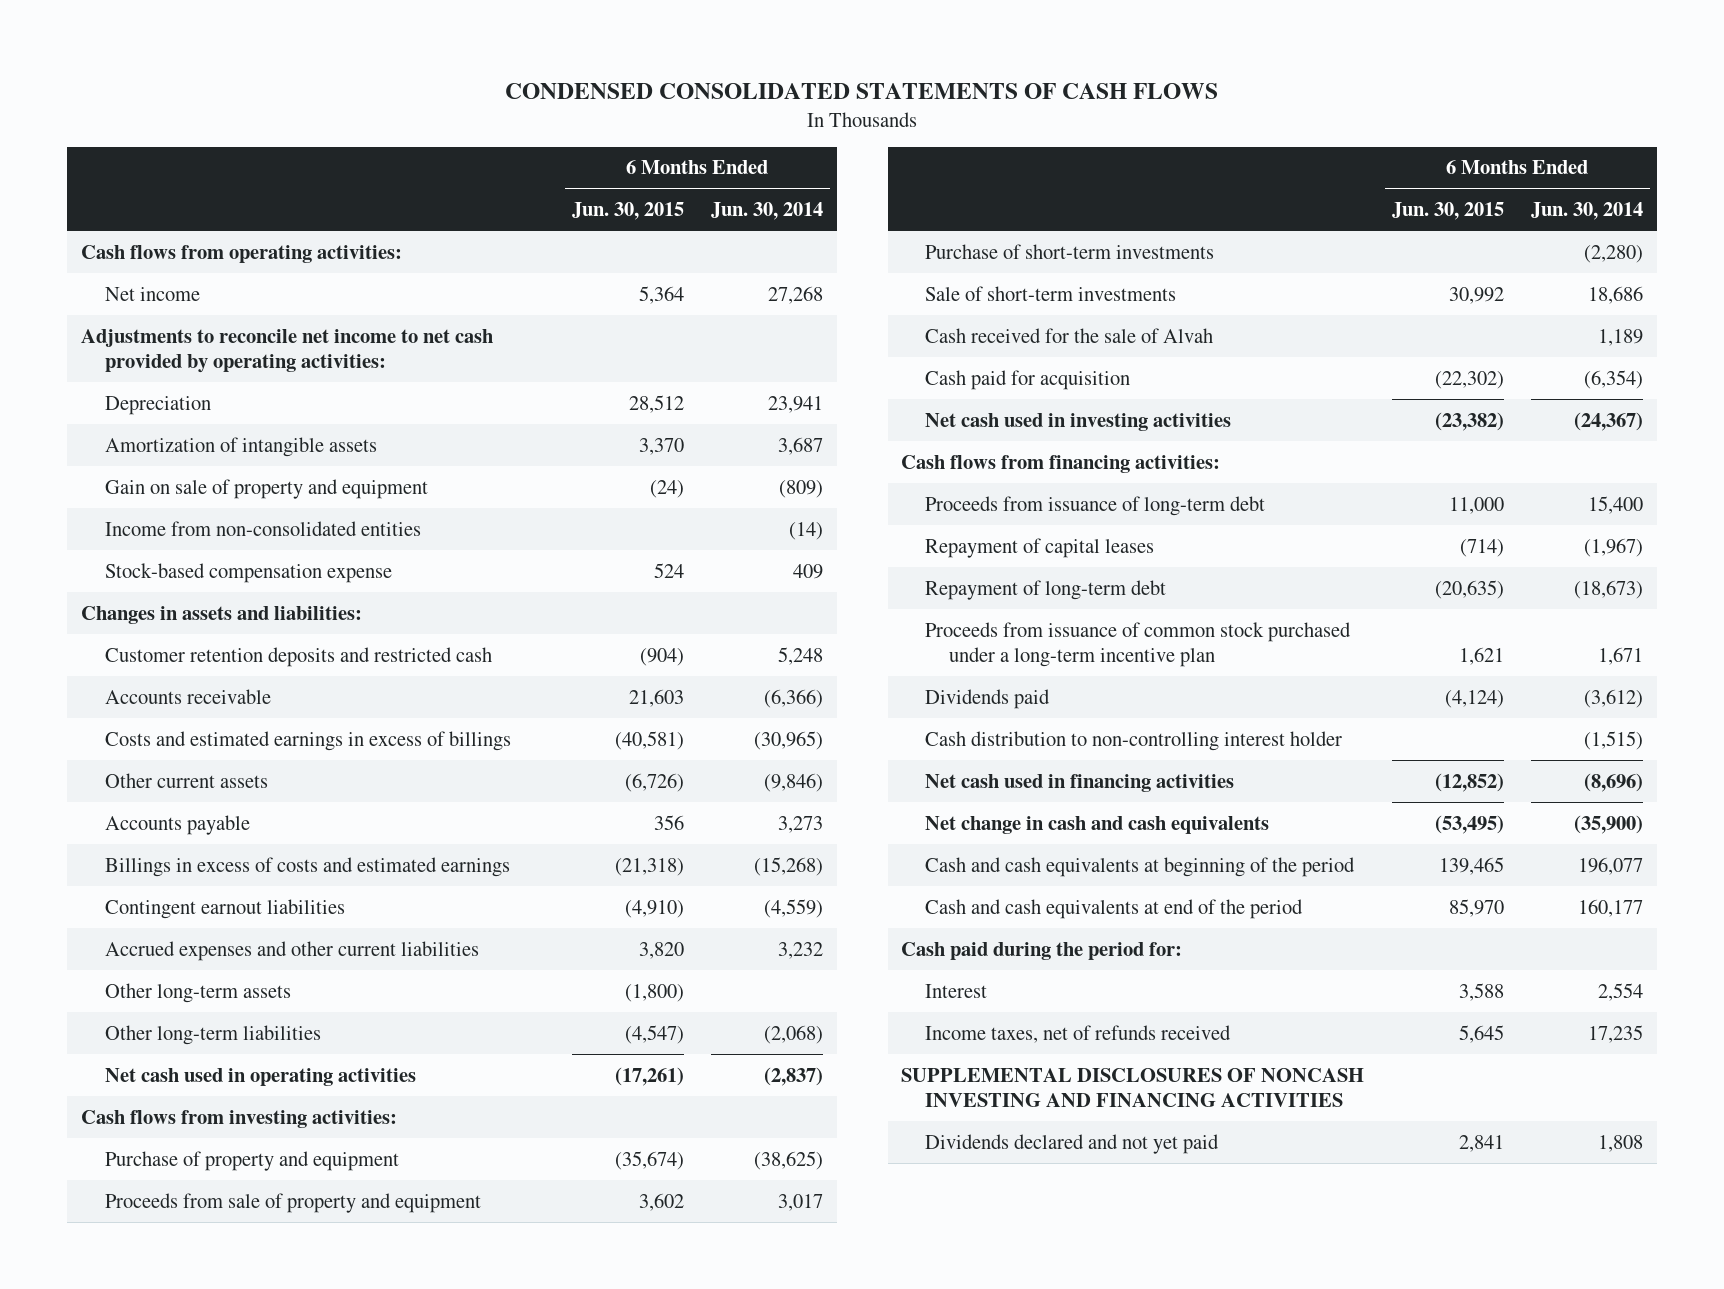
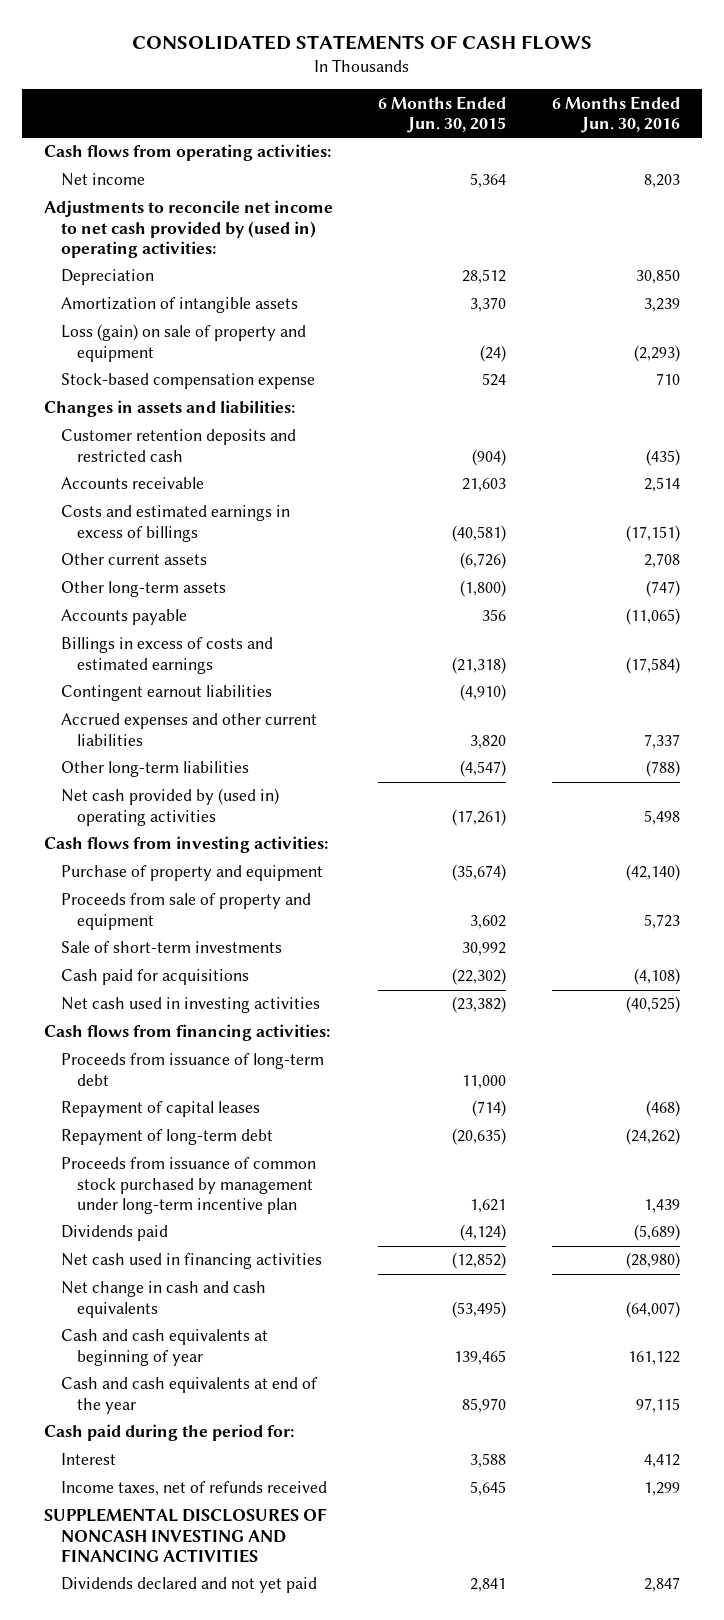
[505,83,1219,100] CONDENSED CONSOLIDATED STATEMENTS OF CASH FLOWS -> [131,34,592,50] CONSOLIDATED STATEMENTS OF CASH FLOWS
[710,202,823,221] Jun. 30, 2014 -> none
none -> [551,95,680,134] 6 Months Ended Jun. 30, 2016
[81,328,494,374] Adjustments to reconcile net income to net cash provided by operating activities: -> [44,200,334,259] Adjustments to reconcile net income to net cash provided by (used in) operating activities:
[104,520,421,536] Income from non-consolidated entities -> none
[104,478,428,499] Gain on sale of property and equipment -> [60,324,306,362] Loss (gain) on sale of property and equipment
[104,982,291,1003] Other long-term assets -> [60,581,226,598] Other long-term assets
[104,1067,416,1086] Net cash used in operating activities -> [60,788,279,826] Net cash provided by (used in) operating activities
[924,243,1214,259] Purchase of short-term investments -> none
[924,327,1213,343] Cash received for the sale of Alvah -> none
[924,369,1130,390] Cash paid for acquisition -> [60,969,249,986] Cash paid for acquisitions
[924,621,1351,668] Proceeds from issuance of common stock purchased under a long-term incentive plan -> [60,1157,316,1215] Proceeds from issuance of common stock purchased by management under long-term incentive plan
[924,730,1342,751] Cash distribution to non-controlling interest holder -> none
[924,856,1355,877] Cash and cash equivalents at beginning of the period -> [60,1329,268,1366] Cash and cash equivalents at beginning of year
[924,898,1303,919] Cash and cash equivalents at end of the period -> [60,1377,318,1414] Cash and cash equivalents at end of the year

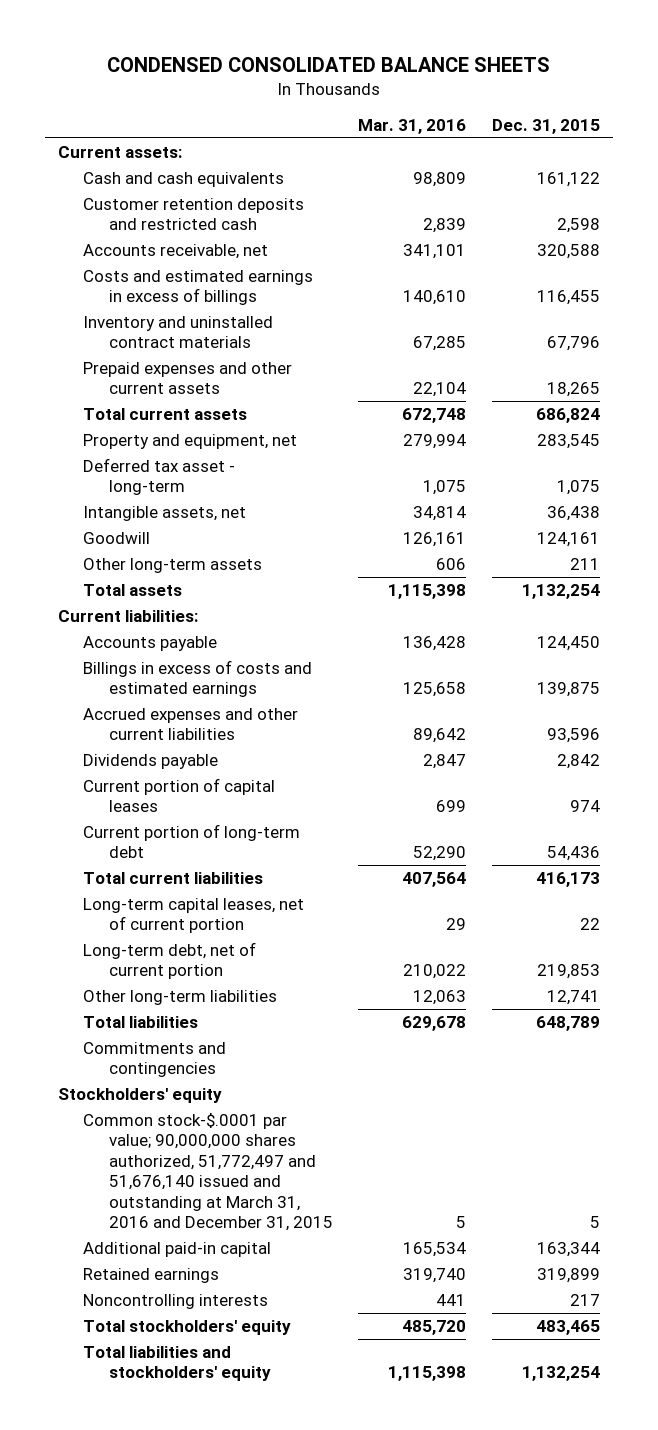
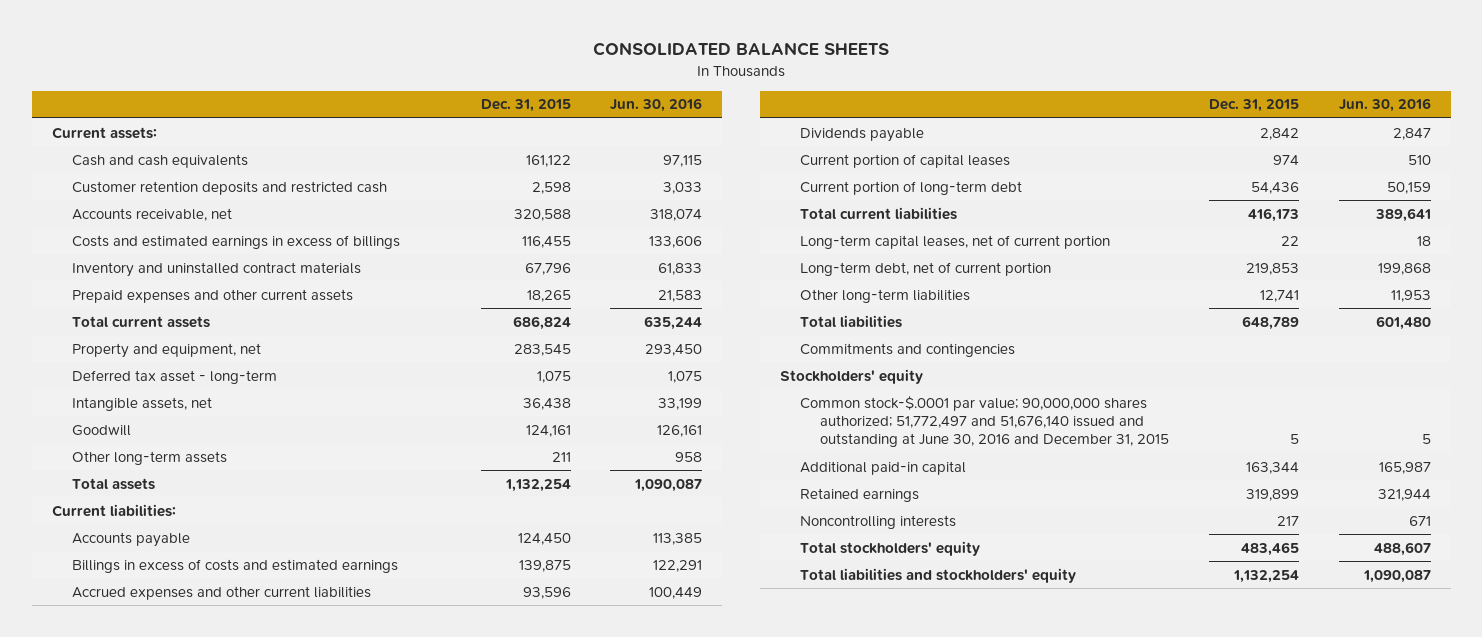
[106,56,550,72] CONDENSED CONSOLIDATED BALANCE SHEETS -> [593,42,890,57] CONSOLIDATED BALANCE SHEETS
[358,118,467,134] Mar. 31, 2016 -> none
none -> [610,98,703,113] Jun. 30, 2016
[83,1112,333,1231] Common stock-$.0001 par value; 90,000,000 shares authorized, 51,772,497 and 51,676,140 issued and outstanding at March 31, 2016 and December 31, 2015 -> [800,395,1170,448] Common stock-$.0001 par value; 90,000,000 shares authorized; 51,772,497 and 51,676,140 issued and outstanding at June 30, 2016 and December 31, 2015

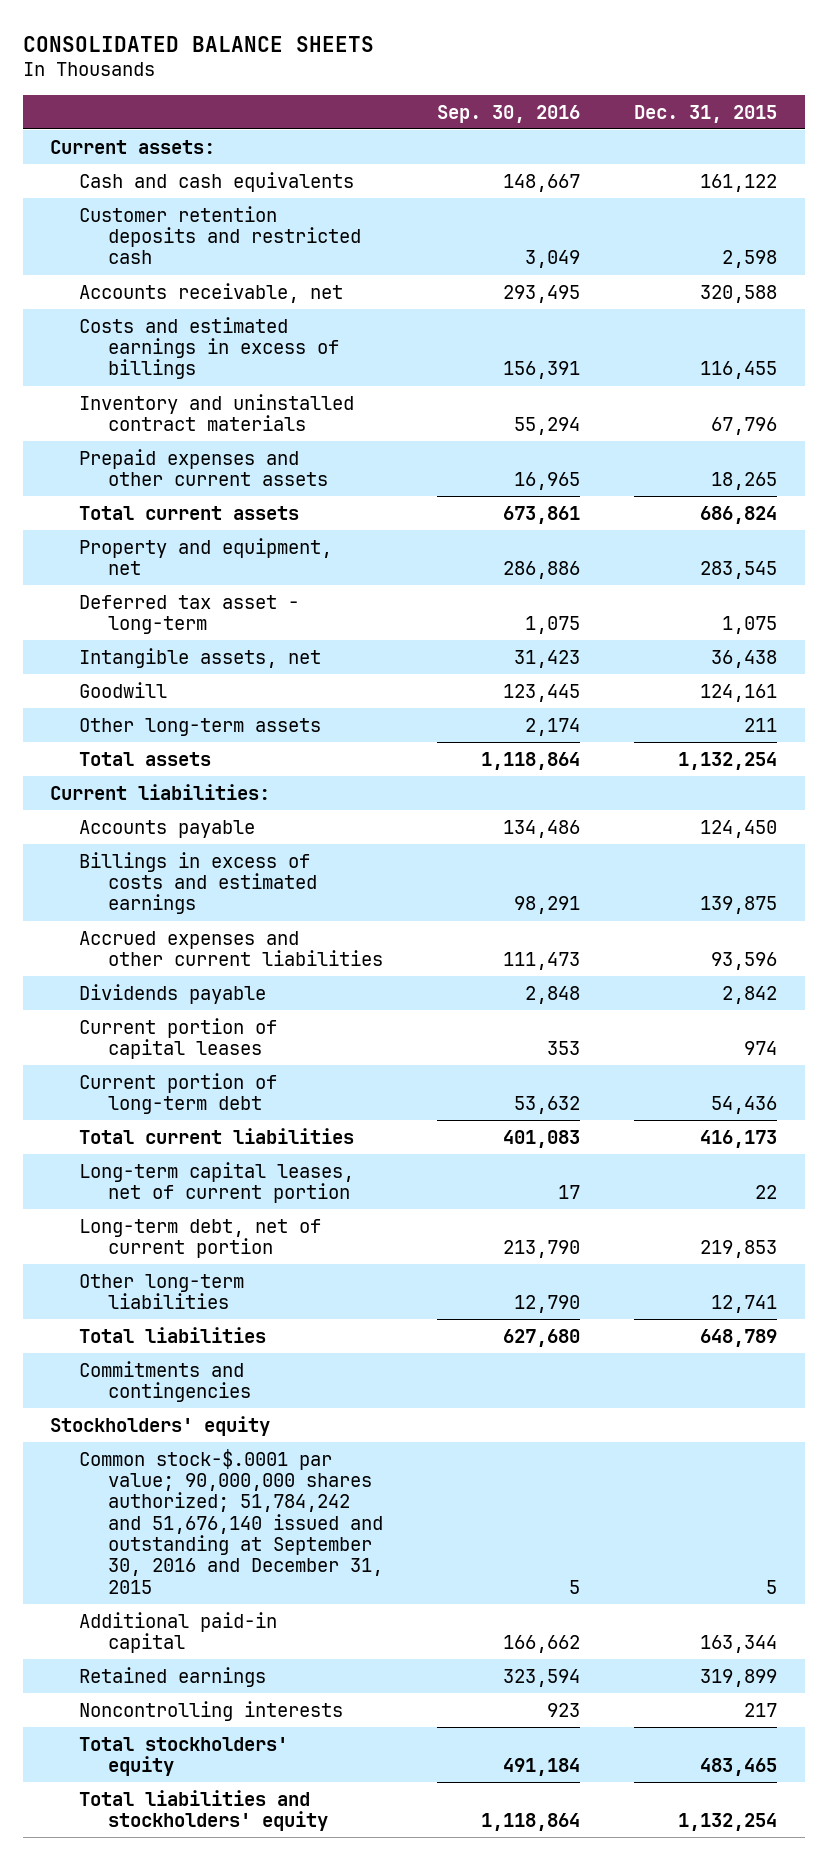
[610,98,703,113] Jun. 30, 2016 -> none
none -> [436,104,580,123] Sep. 30, 2016
[800,395,1170,448] Common stock-$.0001 par value; 90,000,000 shares authorized; 51,772,497 and 51,676,140 issued and outstanding at June 30, 2016 and December 31, 2015 -> [78,1448,383,1594] Common stock-$.0001 par value; 90,000,000 shares authorized; 51,784,242 and 51,676,140 issued and outstanding at September 30, 2016 and December 31, 2015

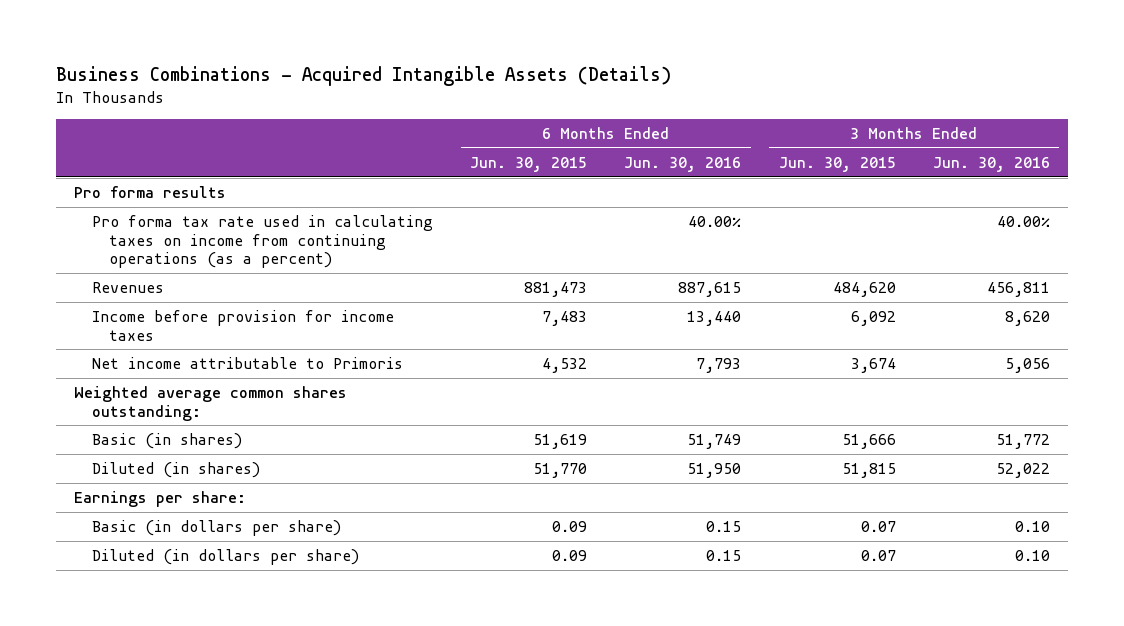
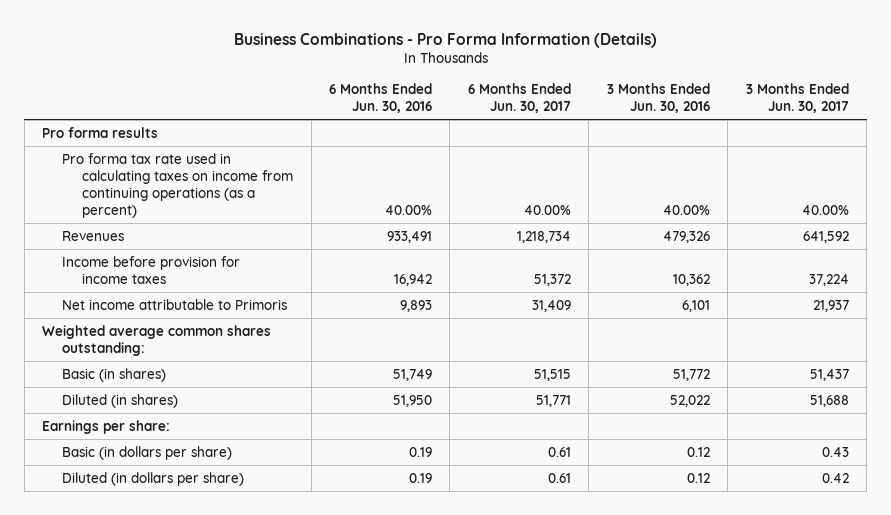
[55,66,671,87] Business Combinations - Acquired Intangible Assets (Details) -> [233,33,657,49] Business Combinations - Pro Forma Information (Details)
[470,156,588,172] Jun. 30, 2015 -> none
[778,156,896,172] Jun. 30, 2015 -> none
none -> [467,83,571,114] 6 Months Ended Jun. 30, 2017
none -> [745,83,849,114] 3 Months Ended Jun. 30, 2017
[678,281,742,297] 887,615 -> [387,230,433,243] 933,491
[986,281,1050,297] 456,811 -> [662,230,710,243] 479,326
[687,310,742,326] 13,440 -> [394,273,433,286] 16,942
[1004,310,1050,326] 8,620 -> [672,273,710,286] 10,362
[696,357,742,373] 7,793 -> [400,299,433,312] 9,893
[1004,357,1050,373] 5,056 -> [681,299,710,312] 6,101
[706,520,742,532] 0.15 -> [409,446,433,457] 0.19
[1014,520,1050,532] 0.10 -> [686,446,710,457] 0.12
[706,549,742,561] 0.15 -> [409,472,433,483] 0.19
[1014,549,1050,561] 0.10 -> [686,472,710,483] 0.12

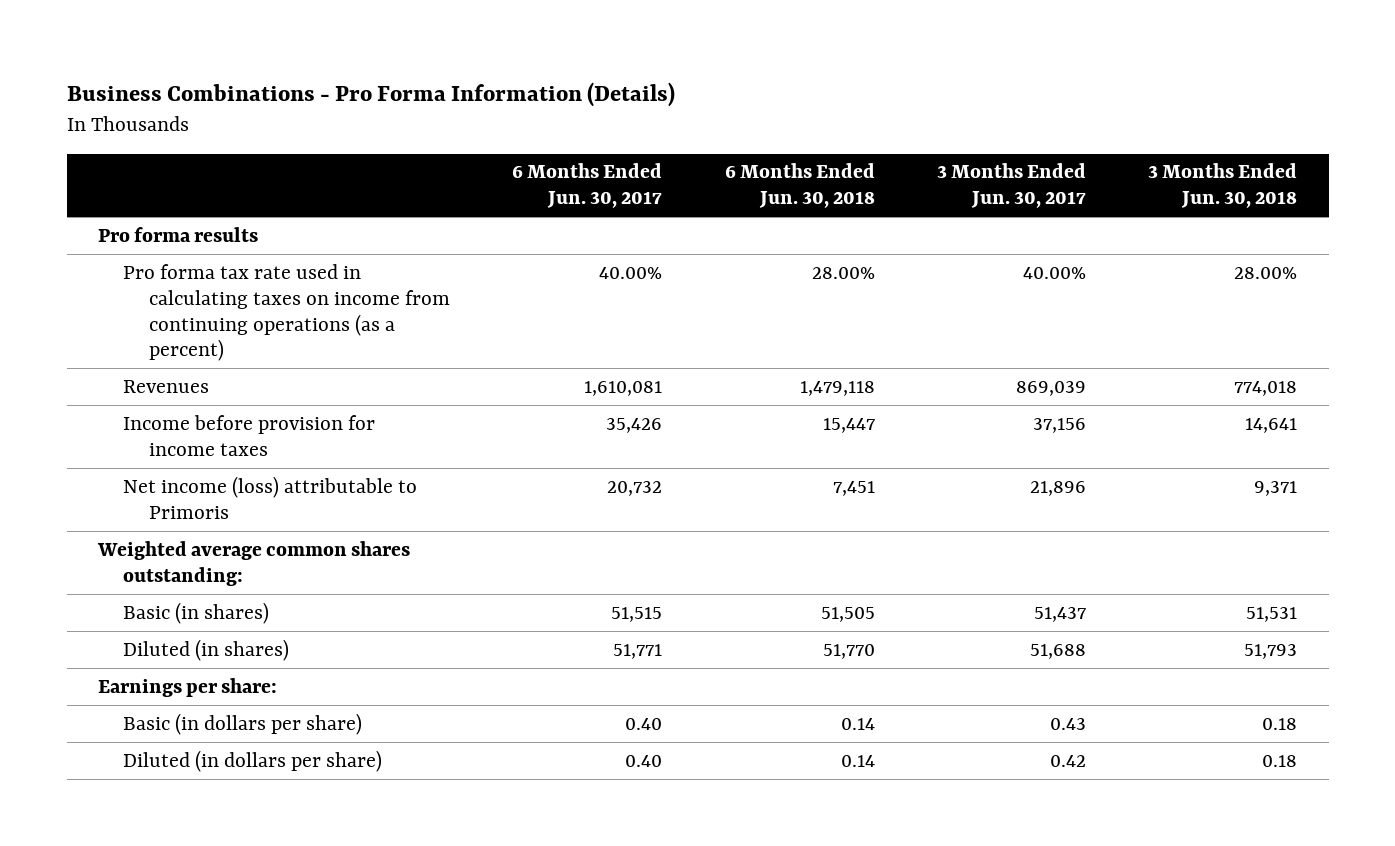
[329,83,433,114] 6 Months Ended Jun. 30, 2016 -> none
[606,83,710,114] 3 Months Ended Jun. 30, 2016 -> none
none -> [724,163,875,209] 6 Months Ended Jun. 30, 2018
none -> [1148,163,1298,209] 3 Months Ended Jun. 30, 2018
[516,230,571,243] 1,218,734 -> [584,380,663,396] 1,610,081
[802,230,849,243] 641,592 -> [1016,380,1087,396] 869,039
[533,273,571,286] 51,372 -> [606,417,663,433] 35,426
[808,273,849,286] 37,224 -> [1033,417,1087,433] 37,156
[62,298,288,310] Net income attributable to Primoris -> [123,475,418,519] Net income (loss) attributable to Primoris
[531,299,571,312] 31,409 -> [607,480,663,496] 20,732
[812,299,849,312] 21,937 -> [1030,480,1087,496] 21,896
[547,446,571,457] 0.61 -> [625,717,663,730] 0.40
[547,472,571,483] 0.61 -> [625,754,663,767] 0.40

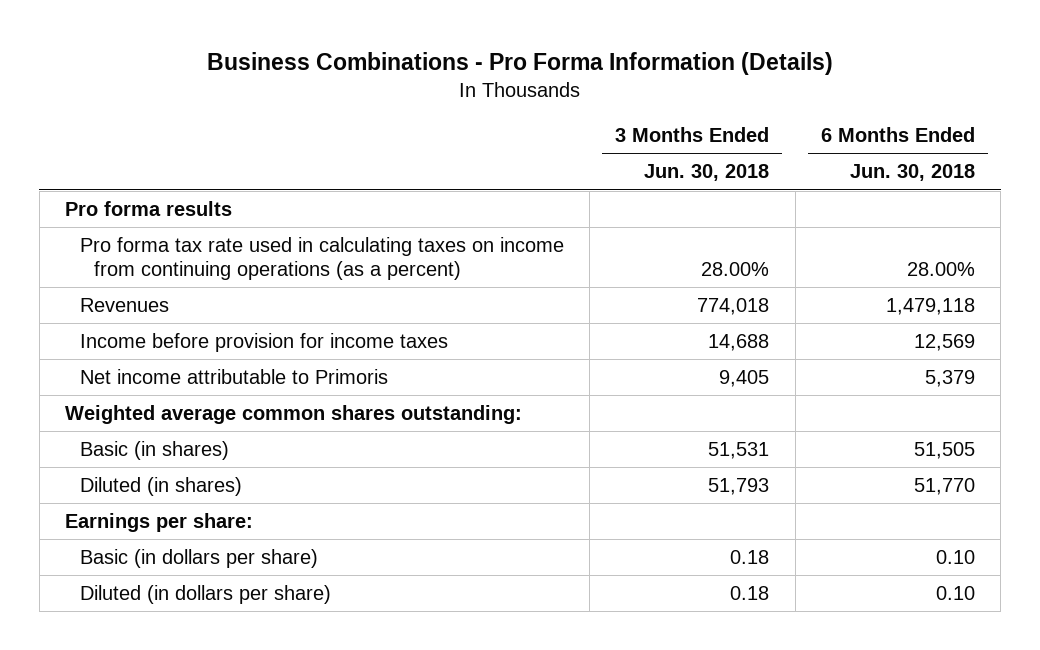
[512,163,663,209] 6 Months Ended Jun. 30, 2017 -> none
[937,163,1087,209] 3 Months Ended Jun. 30, 2017 -> none
[822,417,875,433] 15,447 -> [914,333,976,351] 12,569
[1245,417,1298,433] 14,641 -> [708,333,770,351] 14,688
[123,475,418,519] Net income (loss) attributable to Primoris -> [79,368,388,384] Net income attributable to Primoris
[832,480,875,496] 7,451 -> [925,369,976,387] 5,379
[1254,480,1298,496] 9,371 -> [719,369,770,387] 9,405
[840,717,875,730] 0.14 -> [936,549,976,564] 0.10
[840,754,875,767] 0.14 -> [936,585,976,600] 0.10

